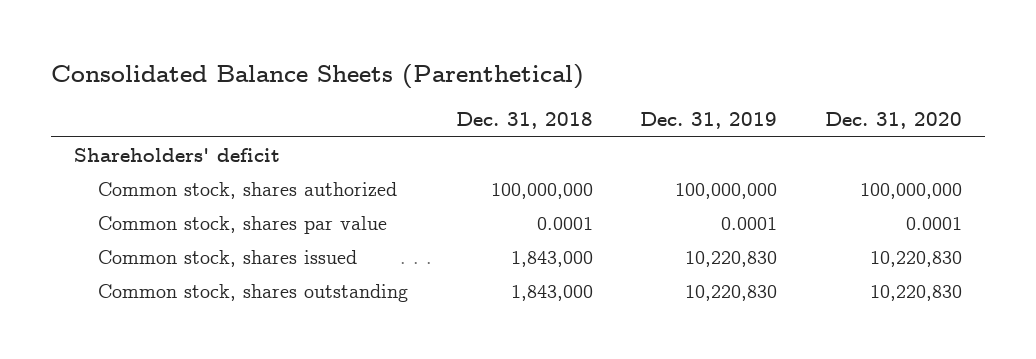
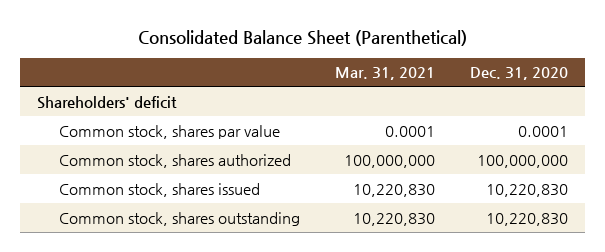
[50,64,584,90] Consolidated Balance Sheets (Parenthetical) -> [137,29,467,46] Consolidated Balance Sheet (Parenthetical)
[455,112,593,130] Dec. 31, 2018 -> none
[640,112,778,130] Dec. 31, 2019 -> none
none -> [335,67,436,81] Mar. 31, 2021
[98,182,398,200] Common stock, shares authorized -> [59,153,292,168] Common stock, shares authorized

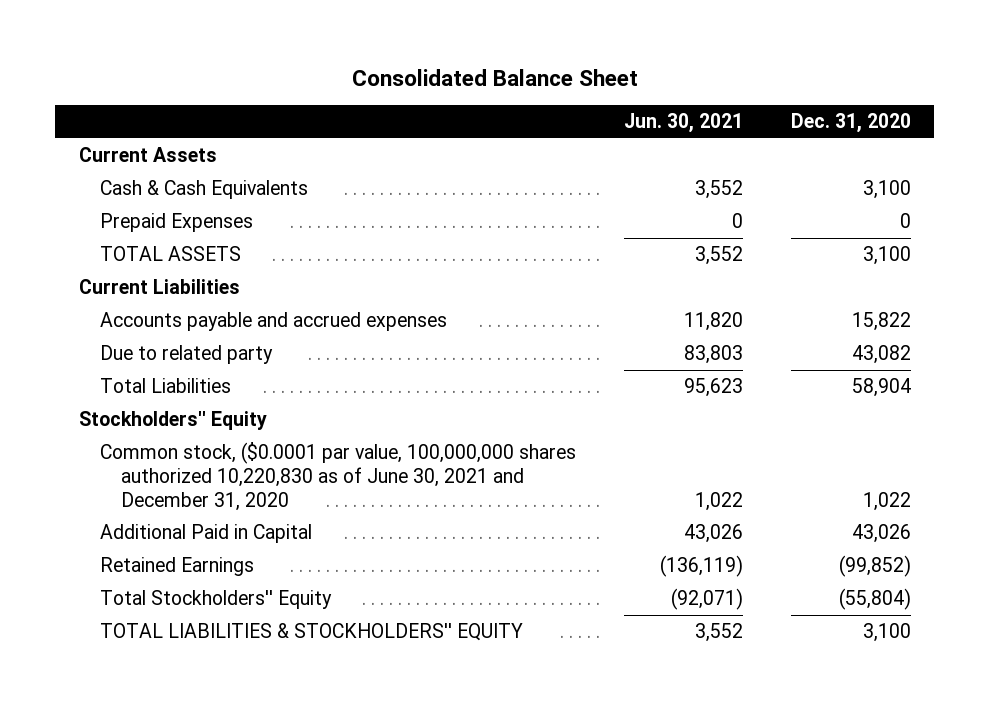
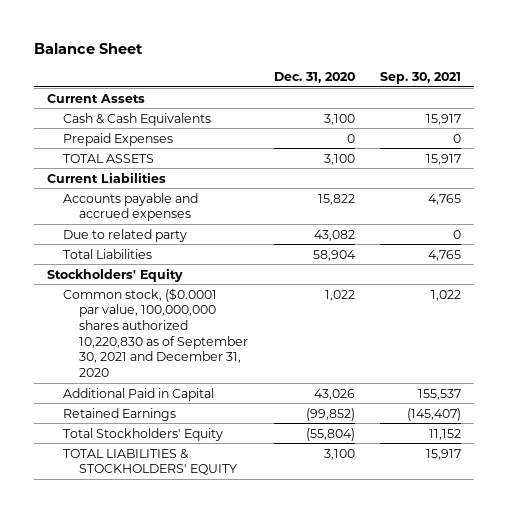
[351,68,638,86] Consolidated Balance Sheet -> [34,42,144,54] Balance Sheet
[623,113,743,134] Jun. 30, 2021 -> none
none -> [379,71,461,84] Sep. 30, 2021
[79,411,268,431] Stockholders'' Equity -> [47,267,184,282] Stockholders' Equity
[100,442,577,512] Common stock, ($0.0001 par value, 100,000,000 shares authorized 10,220,830 as of June 30, 2021 and December 31, 2020 -> [63,287,249,378] Common stock, ($0.0001 par value, 100,000,000 shares authorized 10,220,830 as of September 30, 2021 and December 31, 2020
[100,590,333,610] Total Stockholders'' Equity -> [63,427,224,441] Total Stockholders' Equity
[100,623,524,642] TOTAL LIABILITIES & STOCKHOLDERS'' EQUITY -> [63,448,238,476] TOTAL LIABILITIES & STOCKHOLDERS' EQUITY

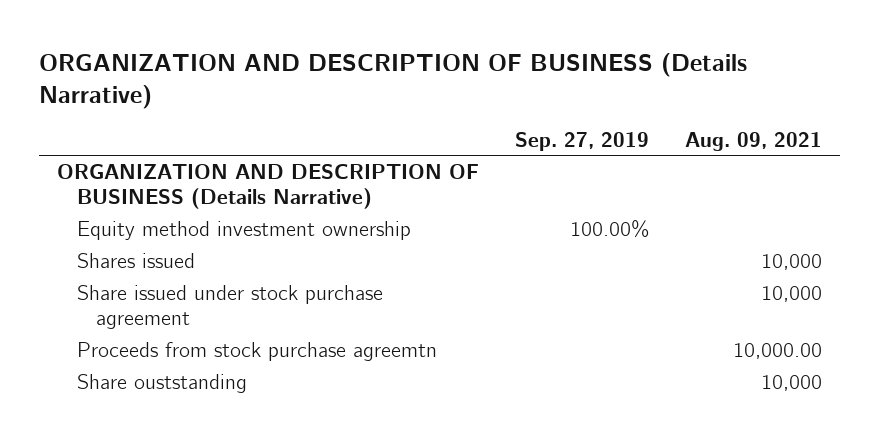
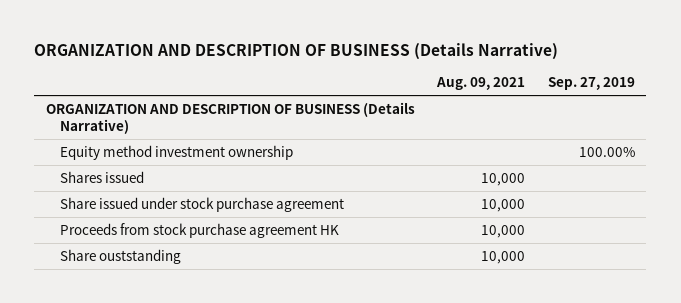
[76,341,437,361] Proceeds from stock purchase agreemtn -> [59,223,339,239] Proceeds from stock purchase agreement HK
[732,342,822,359] 10,000.00 -> [481,225,526,239] 10,000

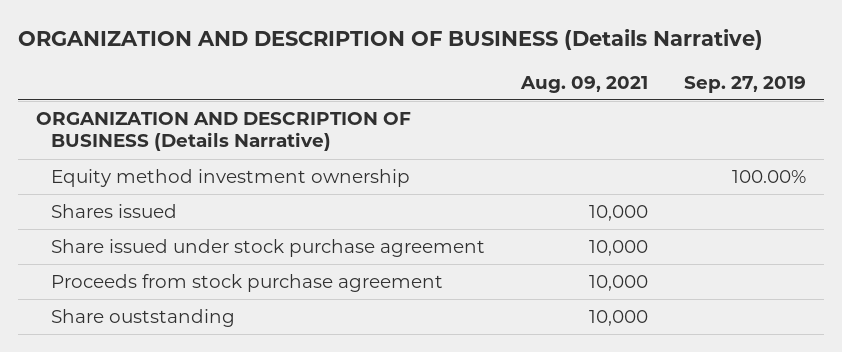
[59,223,339,239] Proceeds from stock purchase agreement HK -> [51,274,444,293] Proceeds from stock purchase agreement

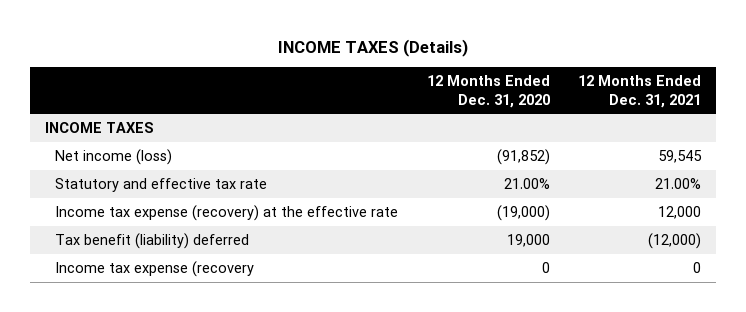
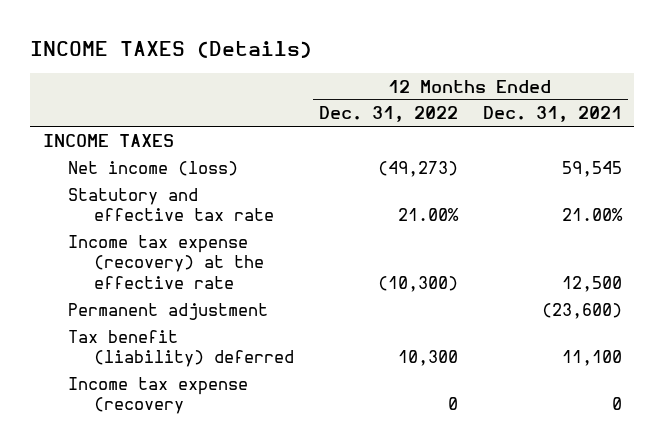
[426,75,550,108] 12 Months Ended Dec. 31, 2020 -> none
none -> [318,106,458,123] Dec. 31, 2022
[658,206,702,220] 12,000 -> [561,276,622,293] 12,500
none -> [68,302,269,320] Permanent adjustment
[648,233,702,250] (12,000) -> [561,350,622,367] 11,100

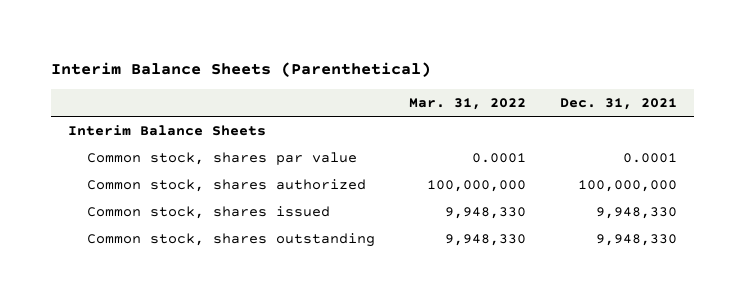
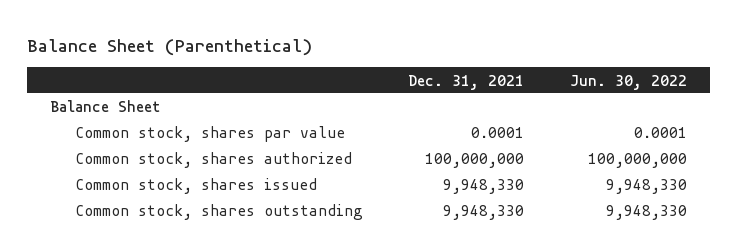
[51,62,432,78] Interim Balance Sheets (Parenthetical) -> [27,38,313,56] Balance Sheet (Parenthetical)
[409,98,527,111] Mar. 31, 2022 -> none
none -> [570,74,688,90] Jun. 30, 2022
[68,125,267,137] Interim Balance Sheets -> [50,100,162,113] Balance Sheet

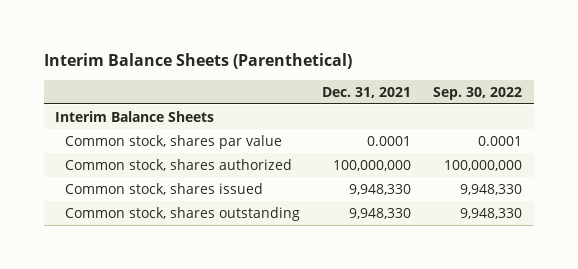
[27,38,313,56] Balance Sheet (Parenthetical) -> [44,52,353,69] Interim Balance Sheets (Parenthetical)
[570,74,688,90] Jun. 30, 2022 -> none
none -> [433,86,523,100] Sep. 30, 2022
[50,100,162,113] Balance Sheet -> [55,110,215,122] Interim Balance Sheets

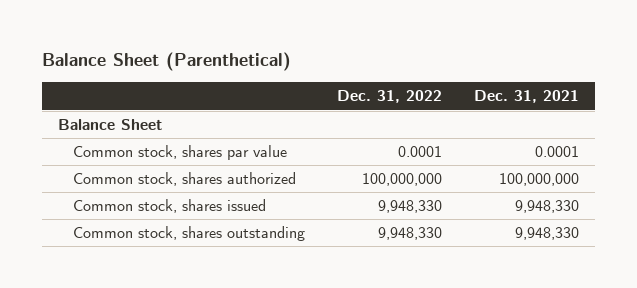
[44,52,353,69] Interim Balance Sheets (Parenthetical) -> [41,52,291,72] Balance Sheet (Parenthetical)
[433,86,523,100] Sep. 30, 2022 -> none
none -> [337,90,443,104] Dec. 31, 2022
[55,110,215,122] Interim Balance Sheets -> [57,119,162,131] Balance Sheet

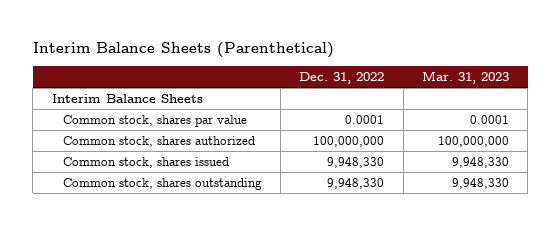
[41,52,291,72] Balance Sheet (Parenthetical) -> [32,42,334,59] Interim Balance Sheets (Parenthetical)
[474,90,580,104] Dec. 31, 2021 -> none
none -> [421,71,509,85] Mar. 31, 2023
[57,119,162,131] Balance Sheet -> [51,94,203,104] Interim Balance Sheets

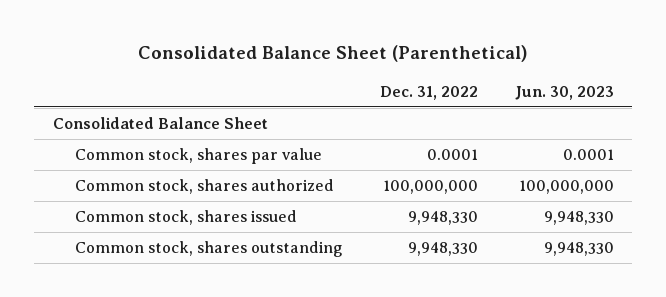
[32,42,334,59] Interim Balance Sheets (Parenthetical) -> [138,45,529,63] Consolidated Balance Sheet (Parenthetical)
[421,71,509,85] Mar. 31, 2023 -> none
none -> [514,85,614,100] Jun. 30, 2023
[51,94,203,104] Interim Balance Sheets -> [52,117,268,130] Consolidated Balance Sheet

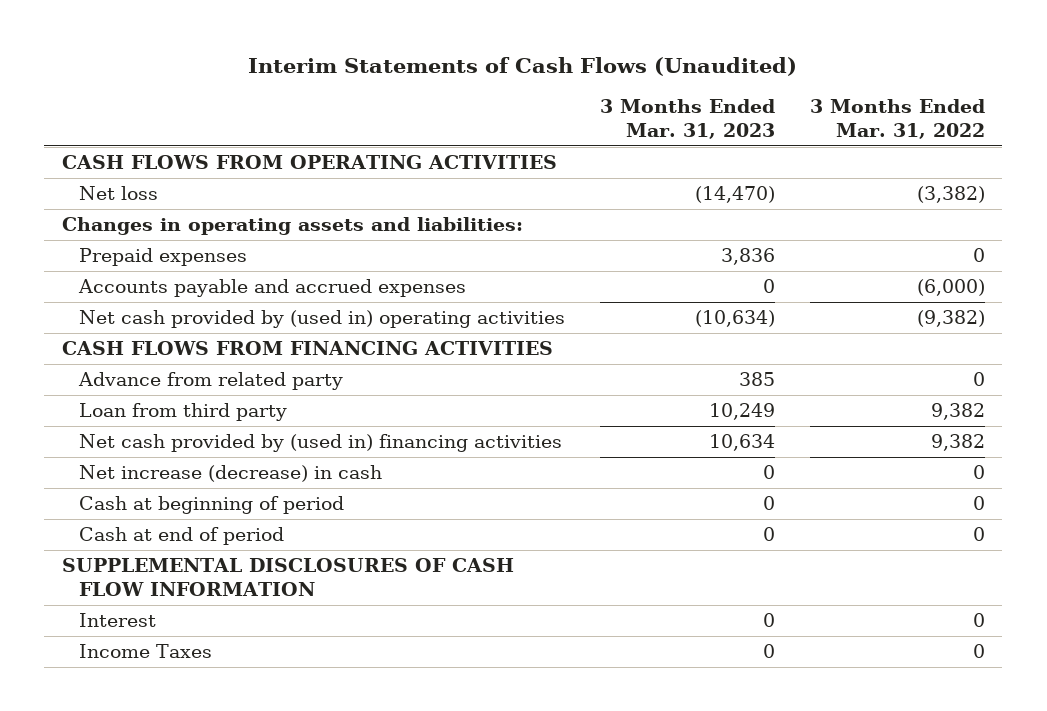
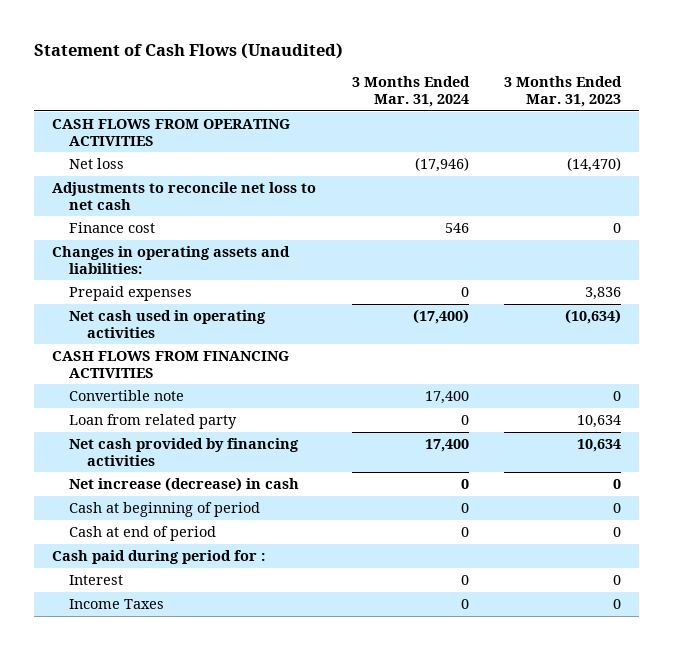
[248,56,798,76] Interim Statements of Cash Flows (Unaudited) -> [33,43,343,60] Statement of Cash Flows (Unaudited)
[809,99,985,139] 3 Months Ended Mar. 31, 2022 -> none
none -> [351,76,470,108] 3 Months Ended Mar. 31, 2024
none -> [51,182,316,210] Adjustments to reconcile net loss to net cash
none -> [69,222,156,234] Finance cost
[78,279,467,298] Accounts payable and accrued expenses -> none
[79,310,566,329] Net cash provided by (used in) operating activities -> [69,310,267,338] Net cash used in operating activities
[79,403,288,422] Loan from third party -> none
none -> [69,390,185,402] Convertible note
[78,372,344,391] Advance from related party -> [69,414,238,430] Loan from related party
[739,372,776,387] 385 -> [577,415,622,429] 10,634
[79,434,563,453] Net cash provided by (used in) financing activities -> [69,438,300,466] Net cash provided by financing activities
[61,558,514,596] SUPPLEMENTAL DISCLOSURES OF CASH FLOW INFORMATION -> none
none -> [51,550,265,565] Cash paid during period for :

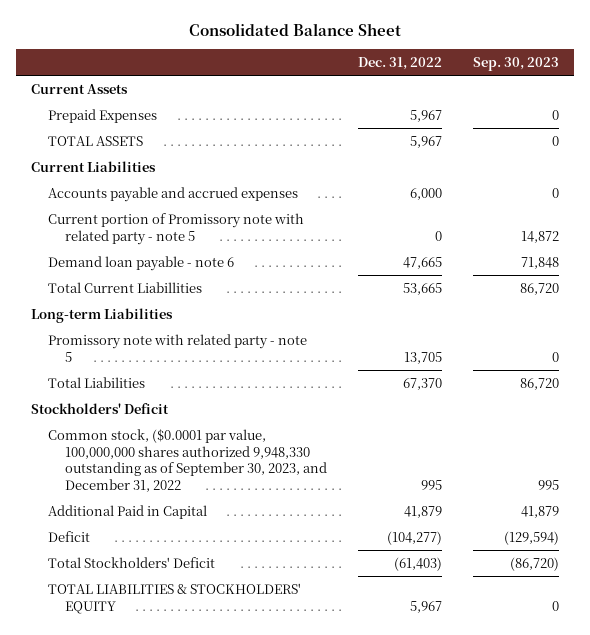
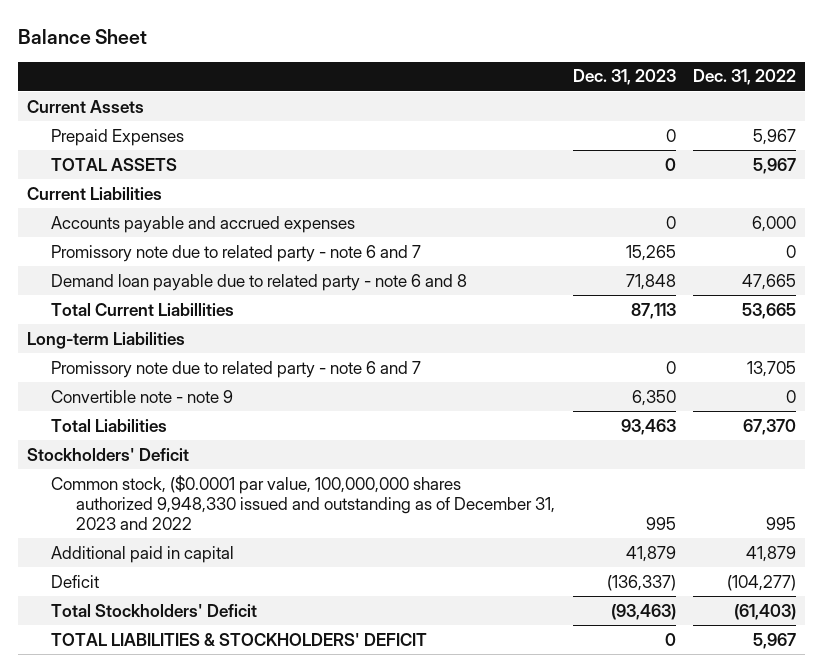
[188,23,401,37] Consolidated Balance Sheet -> [17,29,147,45] Balance Sheet
[472,57,559,72] Sep. 30, 2023 -> none
none -> [572,69,676,86] Dec. 31, 2023
[48,212,305,245] Current portion of Promissory note with related party - note 5 -> [51,244,422,262] Promissory note due to related party - note 6 and 7
[48,255,235,271] Demand loan payable - note 6 -> [51,273,468,291] Demand loan payable due to related party - note 6 and 8
[48,333,308,362] Promissory note with related party - note 5 -> [51,360,422,378] Promissory note due to related party - note 6 and 7
none -> [51,389,234,403] Convertible note - note 9
[48,428,327,493] Common stock, ($0.0001 par value, 100,000,000 shares authorized 9,948,330 outstanding as of September 30, 2023, and December 31, 2022 -> [51,474,555,530] Common stock, ($0.0001 par value, 100,000,000 shares authorized 9,948,330 issued and outstanding as of December 31, 2023 and 2022
[48,504,208,519] Additional Paid in Capital -> [51,545,235,563] Additional paid in capital
[48,582,302,614] TOTAL LIABILITIES & STOCKHOLDERS' EQUITY -> [51,632,428,646] TOTAL LIABILITIES & STOCKHOLDERS' DEFICIT

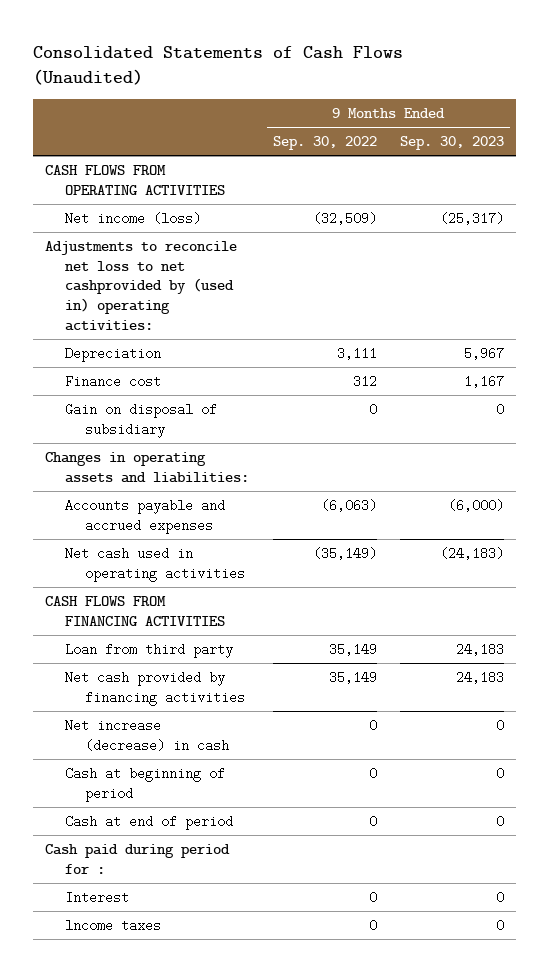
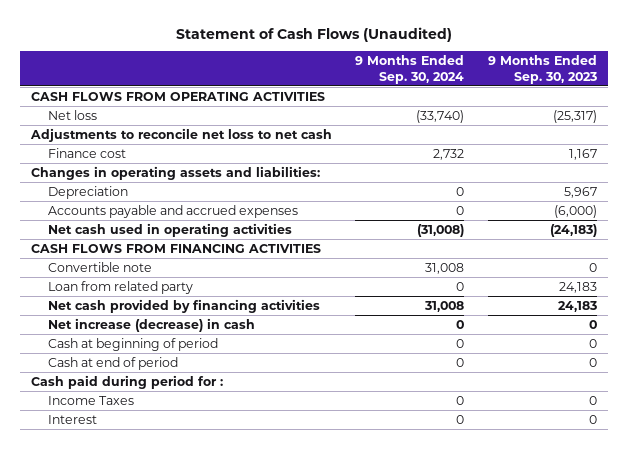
[33,46,404,85] Consolidated Statements of Cash Flows (Unaudited) -> [175,26,452,42] Statement of Cash Flows (Unaudited)
[272,136,377,151] Sep. 30, 2022 -> none
none -> [355,55,465,84] 9 Months Ended Sep. 30, 2024
[65,211,202,225] Net income (loss) -> [48,109,98,120] Net loss
[45,240,238,331] Adjustments to reconcile net loss to net cashprovided by (used in) operating activities: -> [30,127,333,142] Adjustments to reconcile net loss to net cash
[65,402,218,438] Gain on disposal of subsidiary -> none
[65,346,162,362] Depreciation -> [48,185,129,199] Depreciation
none -> [48,261,153,272] Convertible note
[65,642,234,658] Loan from third party -> [48,280,194,294] Loan from related party
none -> [48,395,135,405] Income Taxes
[65,918,162,932] lncome taxes -> none

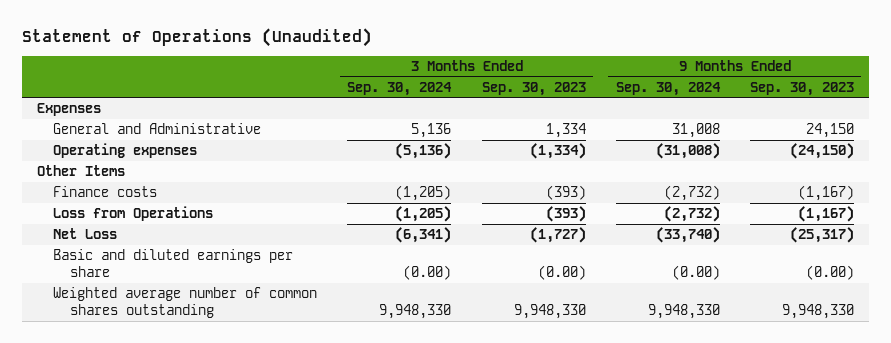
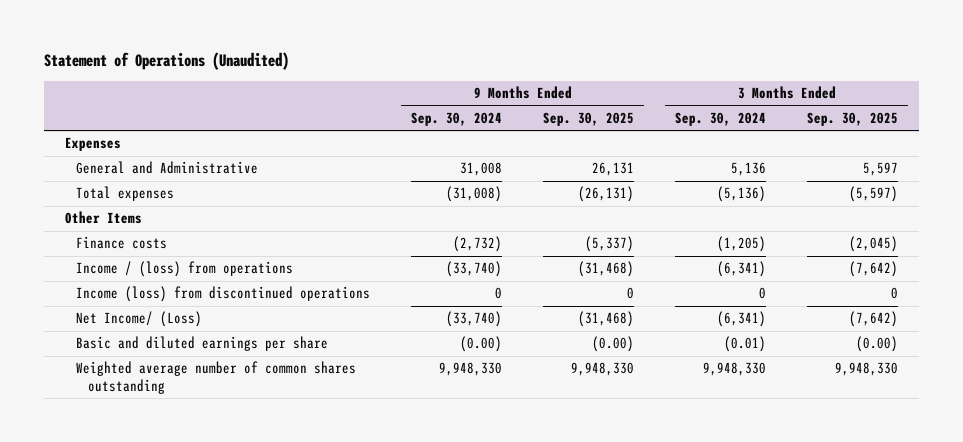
[481,81,586,96] Sep. 30, 2023 -> none
[749,81,854,96] Sep. 30, 2023 -> none
none -> [543,111,635,126] Sep. 30, 2025
none -> [807,111,899,126] Sep. 30, 2025
[53,143,198,159] Operating expenses -> [76,186,175,202] Total expenses
[53,206,214,222] Loss from Operations -> [76,261,294,278] Income / (loss) from operations
[395,206,452,223] (1,205) -> [717,261,767,278] (6,341)
[663,206,720,223] (2,732) -> [446,261,503,278] (33,740)
none -> [76,286,371,303] Income (loss) from discontinued operations
[53,228,118,240] Net Loss -> [76,311,203,328] Net Income/ (Loss)
[403,265,452,281] (0.00) -> [724,336,767,353] (0.01)

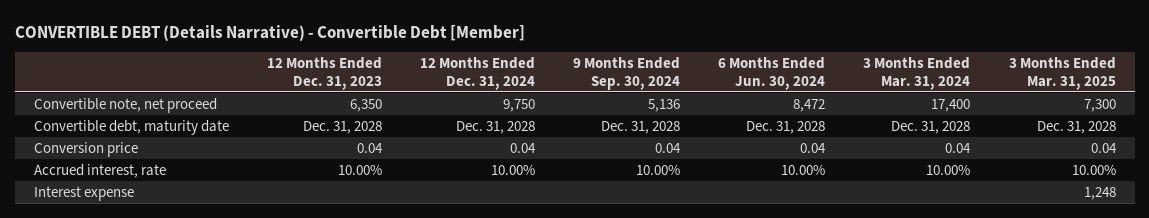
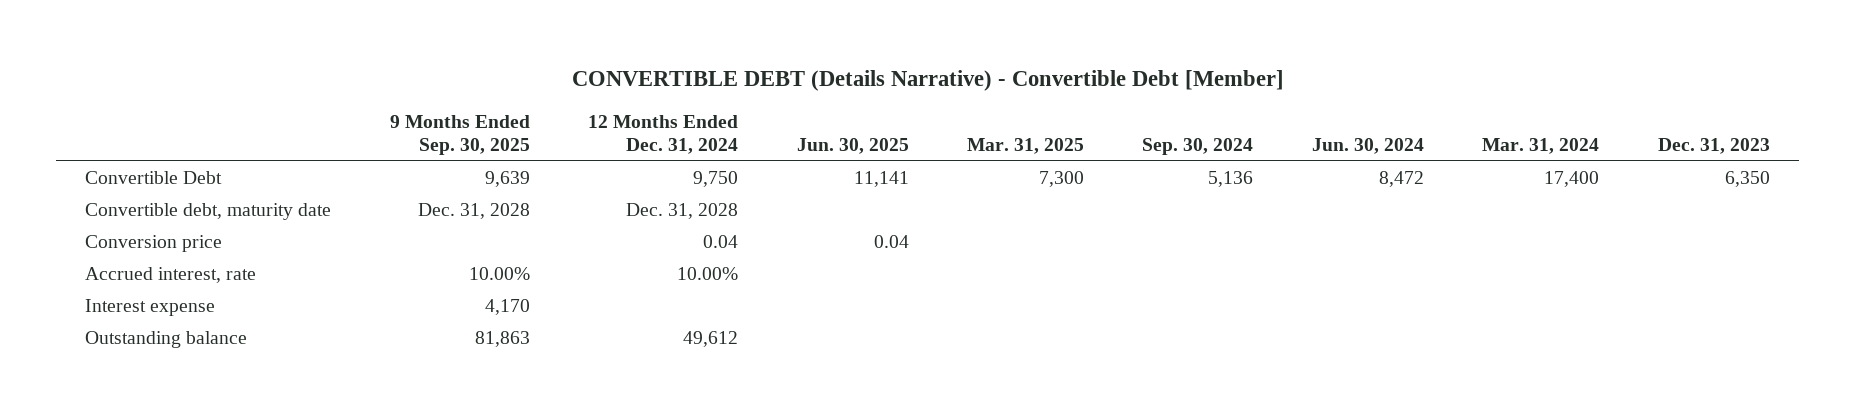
[266,57,382,90] 12 Months Ended Dec. 31, 2023 -> none
[573,57,681,90] 9 Months Ended Sep. 30, 2024 -> none
[718,57,826,90] 6 Months Ended Jun. 30, 2024 -> none
[863,57,971,90] 3 Months Ended Mar. 31, 2024 -> none
[1008,57,1116,90] 3 Months Ended Mar. 31, 2025 -> none
none -> [389,115,530,156] 9 Months Ended Sep. 30, 2025
none -> [796,138,909,155] Jun. 30, 2025
none -> [967,138,1085,155] Mar. 31, 2025
none -> [1142,138,1254,156] Sep. 30, 2024
none -> [1311,138,1424,155] Jun. 30, 2024
none -> [1482,138,1600,155] Mar. 31, 2024
none -> [1657,138,1770,155] Dec. 31, 2023
[33,97,217,113] Convertible note, net proceed -> [85,171,223,185] Convertible Debt
none -> [85,331,248,349] Outstanding balance

